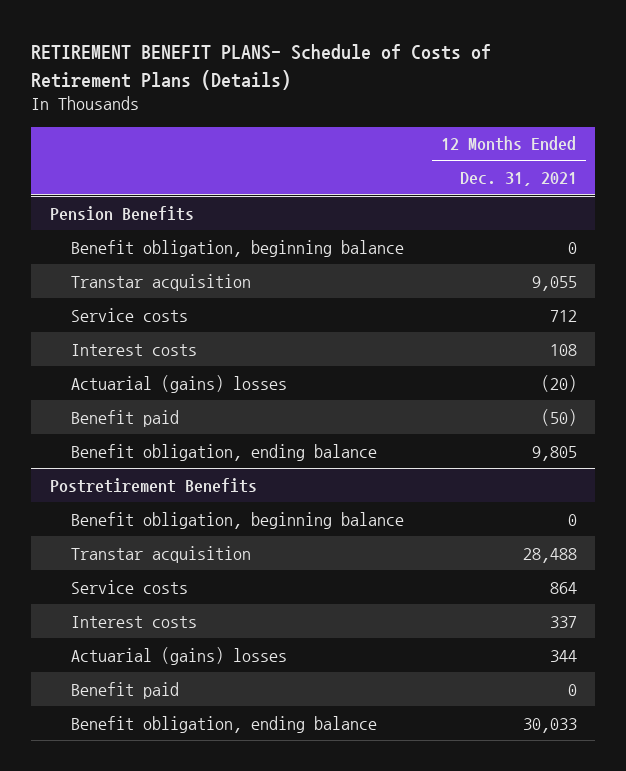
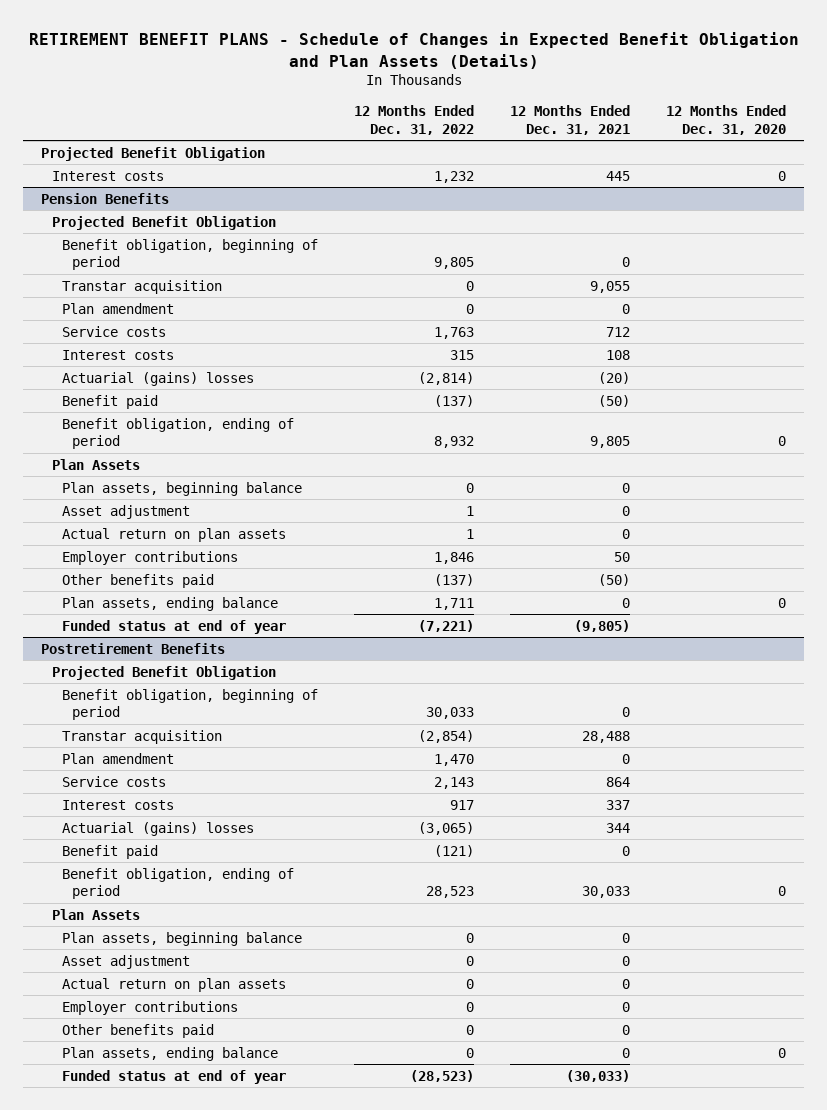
[30,44,491,90] RETIREMENT BENEFIT PLANS- Schedule of Costs of Retirement Plans (Details) -> [28,31,799,69] RETIREMENT BENEFIT PLANS - Schedule of Changes in Expected Benefit Obligation and Plan Assets (Details)
none -> [353,104,474,135] 12 Months Ended Dec. 31, 2022
none -> [665,104,786,135] 12 Months Ended Dec. 31, 2020
none -> [41,146,266,161] Projected Benefit Obligation
none -> [51,170,164,181] Interest costs
none -> [51,215,276,230] Projected Benefit Obligation
[71,239,405,257] Benefit obligation, beginning balance -> [61,238,318,271] Benefit obligation, beginning of period
none -> [61,302,174,314] Plan amendment
[71,443,378,461] Benefit obligation, ending balance -> [61,417,294,450] Benefit obligation, ending of period
none -> [51,458,140,470] Plan Assets
none -> [61,481,302,496] Plan assets, beginning balance
none -> [61,504,190,519] Asset adjustment
none -> [61,527,286,542] Actual return on plan assets
none -> [61,550,238,565] Employer contributions
none -> [61,573,214,588] Other benefits paid
none -> [61,596,278,611] Plan assets, ending balance
none -> [61,619,286,634] Funded status at end of year
none -> [51,665,276,680] Projected Benefit Obligation
[71,511,405,529] Benefit obligation, beginning balance -> [61,688,318,721] Benefit obligation, beginning of period
none -> [61,752,174,764] Plan amendment
[71,715,378,733] Benefit obligation, ending balance -> [61,867,294,900] Benefit obligation, ending of period
none -> [51,908,140,920] Plan Assets
none -> [61,931,302,946] Plan assets, beginning balance
none -> [61,954,190,969] Asset adjustment
none -> [61,977,286,992] Actual return on plan assets
none -> [61,1000,238,1015] Employer contributions
none -> [61,1023,214,1038] Other benefits paid
none -> [61,1046,278,1061] Plan assets, ending balance
none -> [61,1069,286,1084] Funded status at end of year

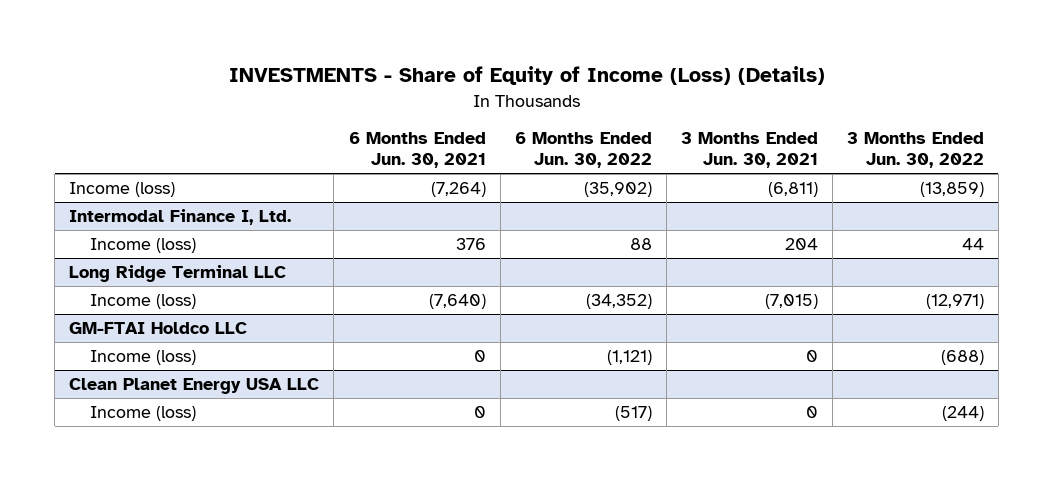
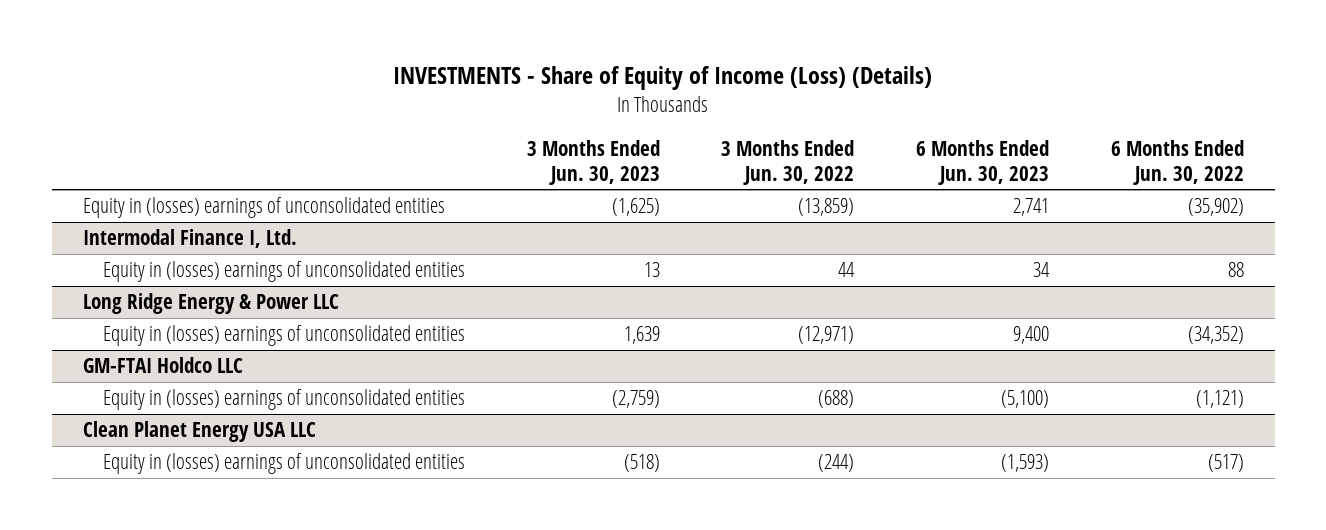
[348,132,486,169] 6 Months Ended Jun. 30, 2021 -> none
[680,132,818,169] 3 Months Ended Jun. 30, 2021 -> none
none -> [526,140,660,185] 3 Months Ended Jun. 30, 2023
none -> [915,140,1049,185] 6 Months Ended Jun. 30, 2023
[69,182,176,198] Income (loss) -> [82,197,445,219] Equity in (losses) earnings of unconsolidated entities
[89,238,196,254] Income (loss) -> [102,261,465,283] Equity in (losses) earnings of unconsolidated entities
[69,265,287,283] Long Ridge Terminal LLC -> [82,293,339,315] Long Ridge Energy & Power LLC
[89,294,196,310] Income (loss) -> [102,325,465,347] Equity in (losses) earnings of unconsolidated entities
[89,350,196,366] Income (loss) -> [102,389,465,411] Equity in (losses) earnings of unconsolidated entities
[89,406,196,422] Income (loss) -> [102,453,465,475] Equity in (losses) earnings of unconsolidated entities

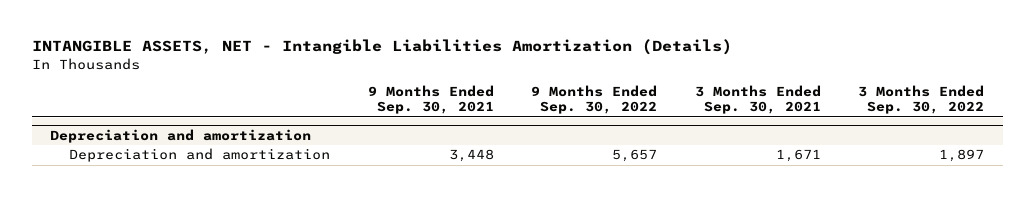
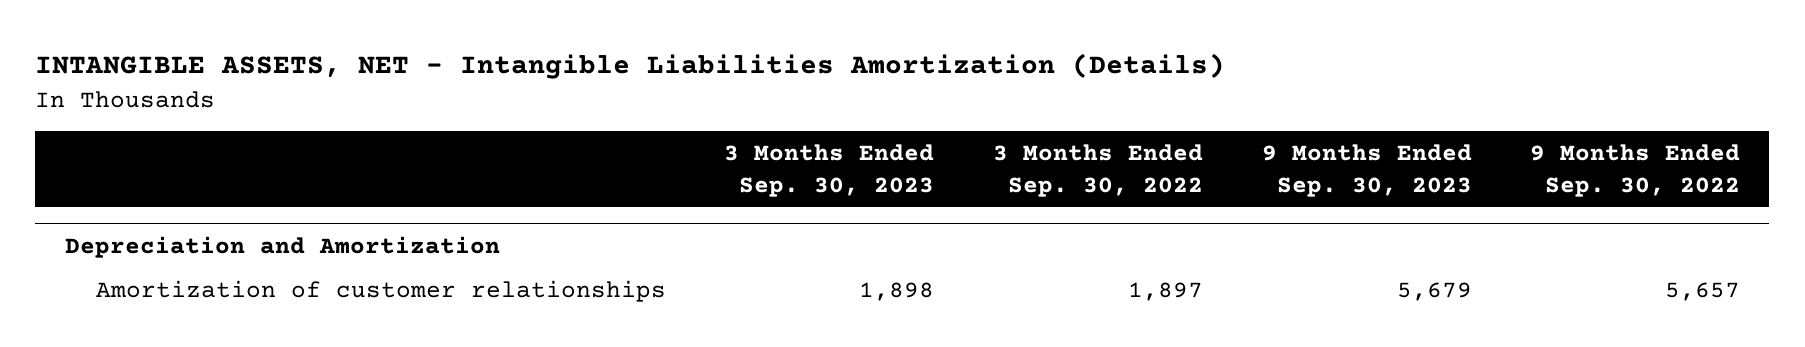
[367,84,494,115] 9 Months Ended Sep. 30, 2021 -> none
[694,84,821,115] 3 Months Ended Sep. 30, 2021 -> none
none -> [724,144,935,197] 3 Months Ended Sep. 30, 2023
none -> [1261,144,1472,197] 9 Months Ended Sep. 30, 2023
[50,128,312,143] Depreciation and amortization -> [64,235,500,258] Depreciation and Amortization
[69,148,331,163] Depreciation and amortization -> [95,280,666,303] Amortization of customer relationships

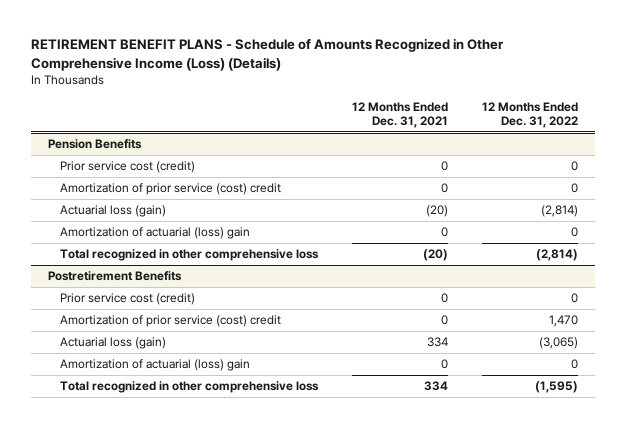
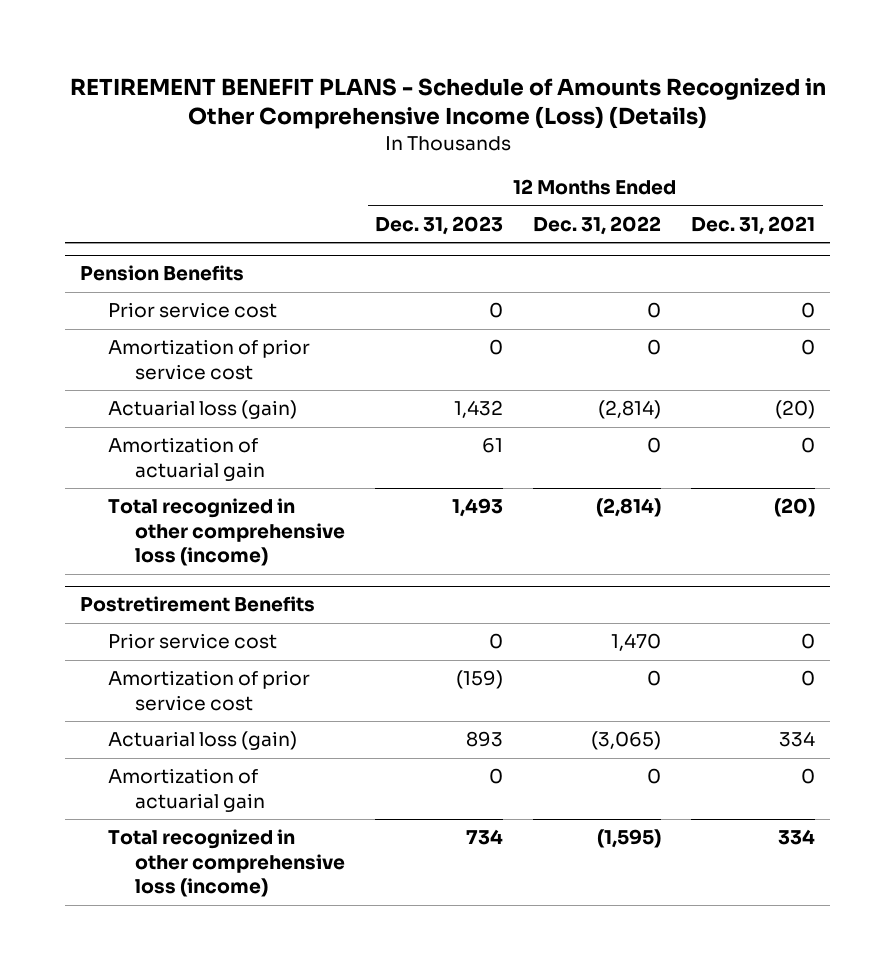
none -> [375,215,504,235] Dec. 31, 2023
[59,161,195,174] Prior service cost (credit) -> [107,302,277,319] Prior service cost
[59,183,281,196] Amortization of prior service (cost) credit -> [107,339,310,380] Amortization of prior service cost
[59,227,250,240] Amortization of actuarial (loss) gain -> [107,437,266,481] Amortization of actuarial gain
[59,249,319,262] Total recognized in other comprehensive loss -> [107,498,346,567] Total recognized in other comprehensive loss (income)
[59,293,195,306] Prior service cost (credit) -> [107,633,277,650] Prior service cost
[570,293,578,304] 0 -> [611,633,662,652] 1,470
[59,315,281,328] Amortization of prior service (cost) credit -> [107,670,310,711] Amortization of prior service cost
[548,315,578,328] 1,470 -> [647,670,662,687] 0
[59,359,250,372] Amortization of actuarial (loss) gain -> [107,768,266,812] Amortization of actuarial gain
[59,381,319,394] Total recognized in other comprehensive loss -> [107,829,346,898] Total recognized in other comprehensive loss (income)

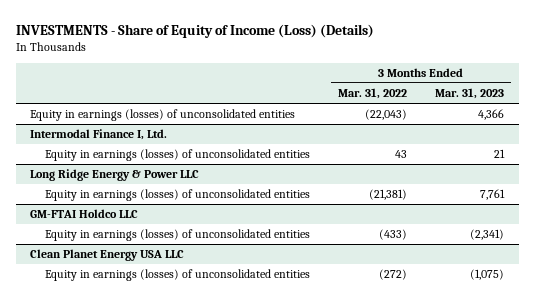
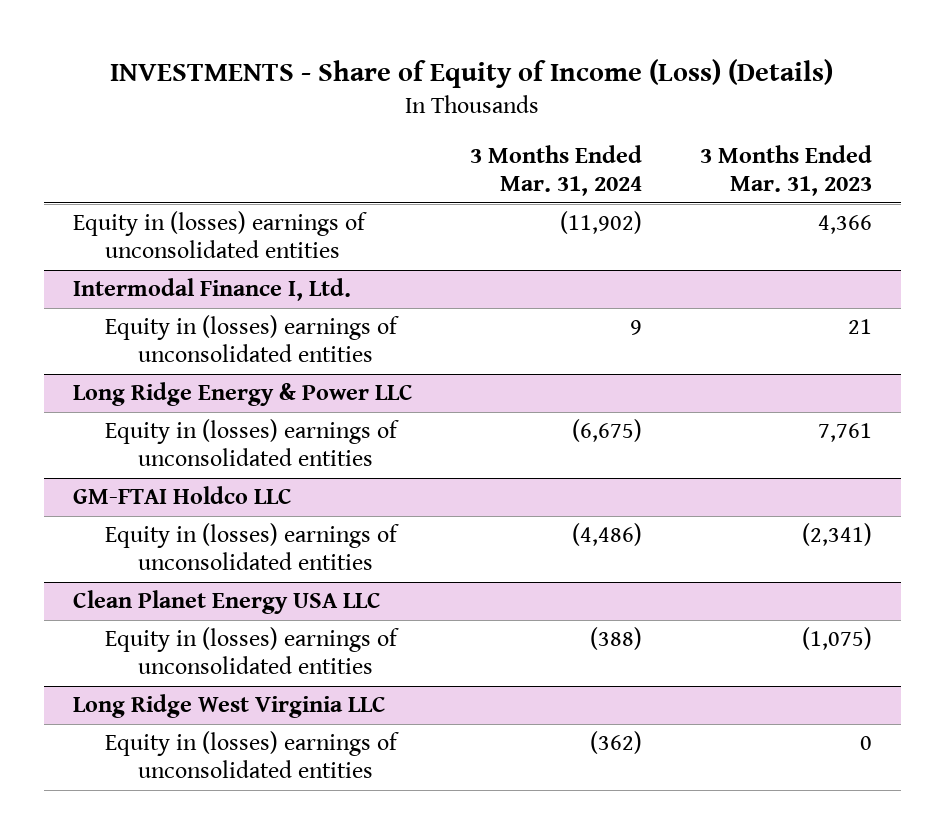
[338,88,408,100] Mar. 31, 2022 -> none
none -> [470,145,643,196] 3 Months Ended Mar. 31, 2024
[30,109,296,122] Equity in earnings (losses) of unconsolidated entities -> [72,211,367,258] Equity in (losses) earnings of unconsolidated entities
[44,149,310,162] Equity in earnings (losses) of unconsolidated entities -> [105,315,400,362] Equity in (losses) earnings of unconsolidated entities
[44,189,310,202] Equity in earnings (losses) of unconsolidated entities -> [105,419,400,466] Equity in (losses) earnings of unconsolidated entities
[44,229,310,242] Equity in earnings (losses) of unconsolidated entities -> [105,523,400,570] Equity in (losses) earnings of unconsolidated entities
[44,269,310,282] Equity in earnings (losses) of unconsolidated entities -> [105,627,400,674] Equity in (losses) earnings of unconsolidated entities
none -> [72,694,386,719] Long Ridge West Virginia LLC
none -> [105,731,400,778] Equity in (losses) earnings of unconsolidated entities

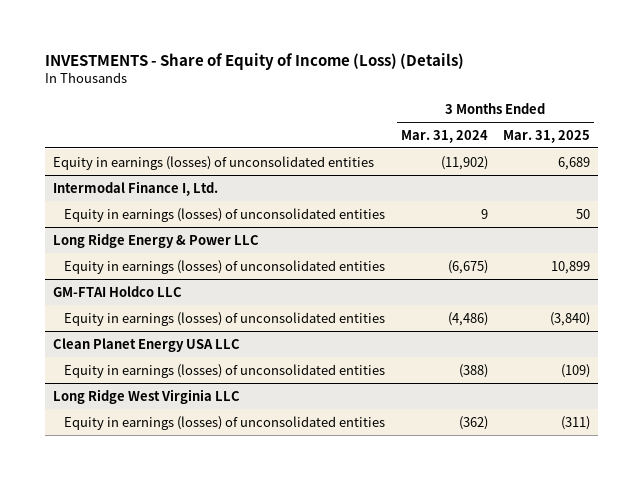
[700,145,873,196] 3 Months Ended Mar. 31, 2023 -> none
none -> [503,129,591,143] Mar. 31, 2025
[72,211,367,258] Equity in (losses) earnings of unconsolidated entities -> [52,155,374,170] Equity in earnings (losses) of unconsolidated entities
[105,315,400,362] Equity in (losses) earnings of unconsolidated entities -> [64,207,386,222] Equity in earnings (losses) of unconsolidated entities
[105,419,400,466] Equity in (losses) earnings of unconsolidated entities -> [64,259,386,274] Equity in earnings (losses) of unconsolidated entities
[105,523,400,570] Equity in (losses) earnings of unconsolidated entities -> [64,311,386,326] Equity in earnings (losses) of unconsolidated entities
[105,627,400,674] Equity in (losses) earnings of unconsolidated entities -> [64,363,386,378] Equity in earnings (losses) of unconsolidated entities
[105,731,400,778] Equity in (losses) earnings of unconsolidated entities -> [64,415,386,430] Equity in earnings (losses) of unconsolidated entities

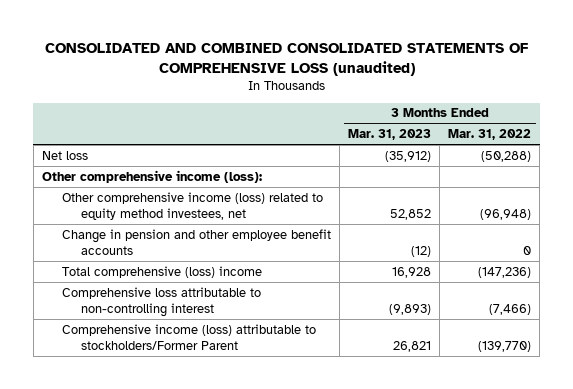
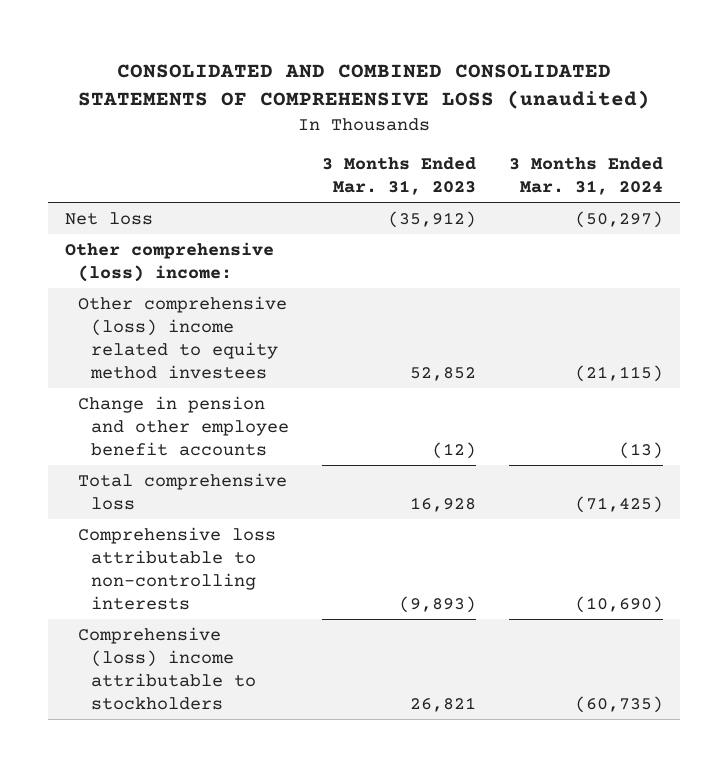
[448,129,532,141] Mar. 31, 2022 -> none
none -> [509,157,664,196] 3 Months Ended Mar. 31, 2024
[41,169,262,183] Other comprehensive income (loss): -> [64,241,274,282] Other comprehensive (loss) income:
[61,191,323,220] Other comprehensive income (loss) related to equity method investees, net -> [78,295,288,380] Other comprehensive (loss) income related to equity method investees
[61,265,262,278] Total comprehensive (loss) income -> [78,472,288,510] Total comprehensive loss
[61,286,261,317] Comprehensive loss attributable to non-controlling interest -> [78,526,277,611] Comprehensive loss attributable to non-controlling interests
[61,323,316,350] Comprehensive income (loss) attributable to stockholders/Former Parent -> [78,626,257,711] Comprehensive (loss) income attributable to stockholders

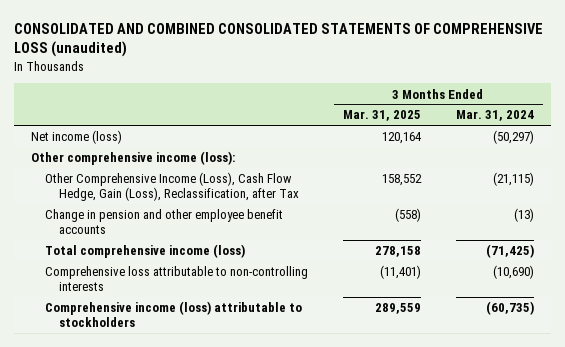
[322,157,477,196] 3 Months Ended Mar. 31, 2023 -> none
none -> [343,110,422,122] Mar. 31, 2025
[64,211,153,225] Net loss -> [31,130,123,145] Net income (loss)
[64,241,274,282] Other comprehensive (loss) income: -> [31,151,236,166] Other comprehensive income (loss):
[78,295,288,380] Other comprehensive (loss) income related to equity method investees -> [45,172,300,201] Other Comprehensive Income (Loss), Cash Flow Hedge, Gain (Loss), Reclassification, after Tax
[78,472,288,510] Total comprehensive loss -> [45,244,246,259] Total comprehensive income (loss)
[78,626,257,711] Comprehensive (loss) income attributable to stockholders -> [45,301,303,327] Comprehensive income (loss) attributable to stockholders

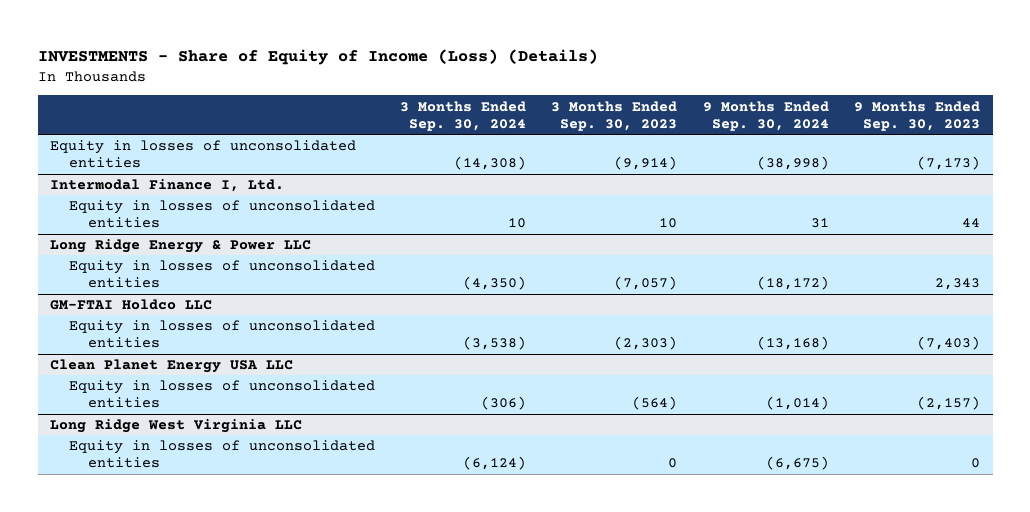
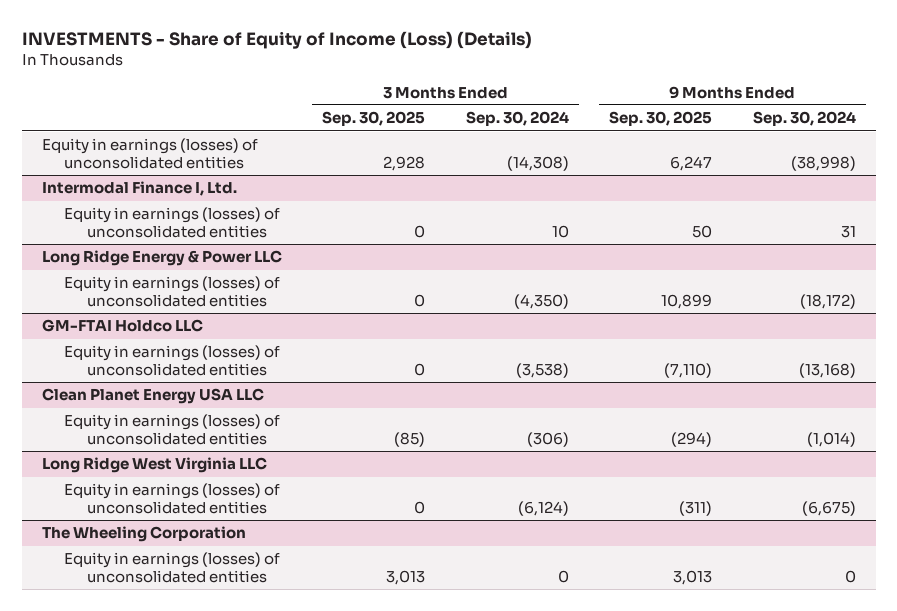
[551,100,678,131] 3 Months Ended Sep. 30, 2023 -> none
[853,100,980,131] 9 Months Ended Sep. 30, 2023 -> none
none -> [322,111,426,127] Sep. 30, 2025
none -> [609,111,713,127] Sep. 30, 2025
[50,140,357,169] Equity in losses of unconsolidated entities -> [41,138,258,169] Equity in earnings (losses) of unconsolidated entities
[68,200,375,229] Equity in losses of unconsolidated entities -> [64,207,281,238] Equity in earnings (losses) of unconsolidated entities
[68,260,375,289] Equity in losses of unconsolidated entities -> [64,276,281,307] Equity in earnings (losses) of unconsolidated entities
[68,320,375,349] Equity in losses of unconsolidated entities -> [64,345,281,376] Equity in earnings (losses) of unconsolidated entities
[68,380,375,409] Equity in losses of unconsolidated entities -> [64,414,281,445] Equity in earnings (losses) of unconsolidated entities
[68,440,375,469] Equity in losses of unconsolidated entities -> [64,483,281,514] Equity in earnings (losses) of unconsolidated entities
none -> [41,526,246,543] The Wheeling Corporation
none -> [64,552,281,583] Equity in earnings (losses) of unconsolidated entities

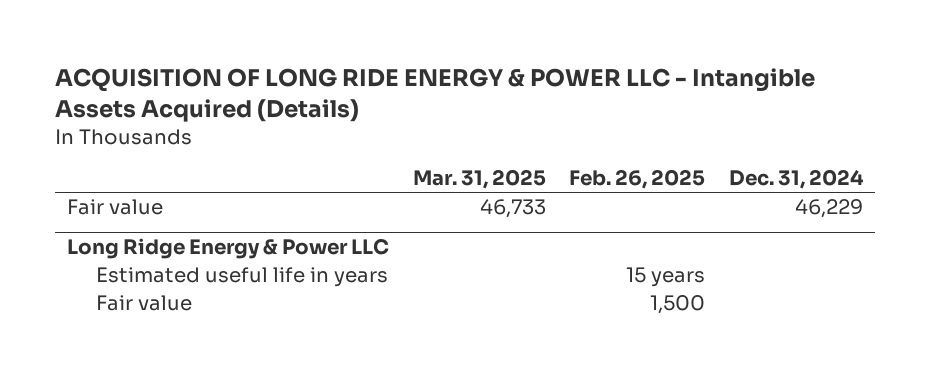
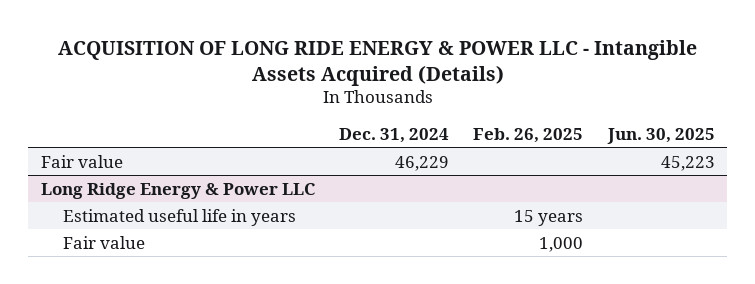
[412,169,546,190] Mar. 31, 2025 -> none
none -> [606,127,715,144] Jun. 30, 2025
[650,295,706,315] 1,500 -> [539,236,584,252] 1,000

